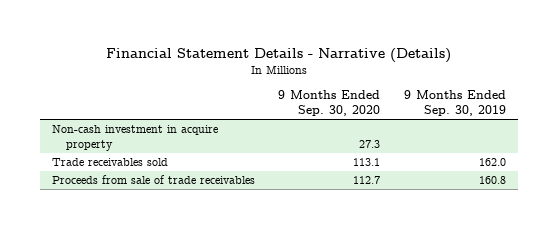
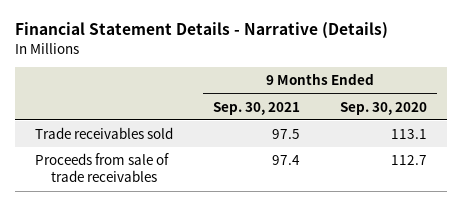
[404,90,507,117] 9 Months Ended Sep. 30, 2019 -> none
none -> [212,101,300,115] Sep. 30, 2021
[51,125,218,152] Non-cash investment in acquire property -> none

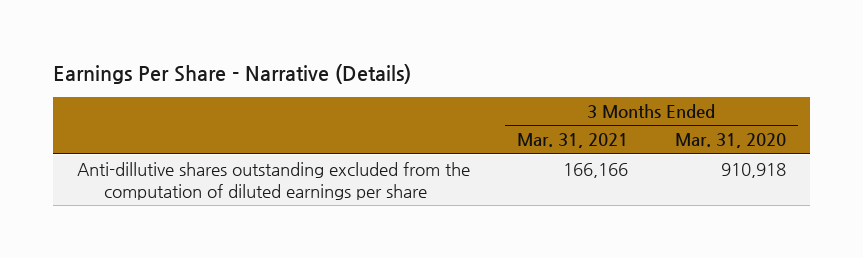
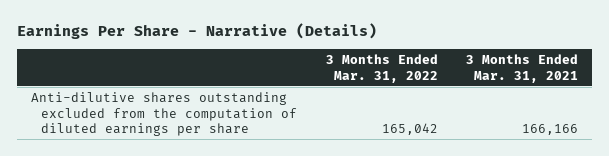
[675,133,787,149] Mar. 31, 2020 -> none
none -> [325,53,438,83] 3 Months Ended Mar. 31, 2022
[76,162,470,201] Anti-dillutive shares outstanding excluded from the computation of diluted earnings per share -> [30,91,298,137] Anti-dilutive shares outstanding excluded from the computation of diluted earnings per share

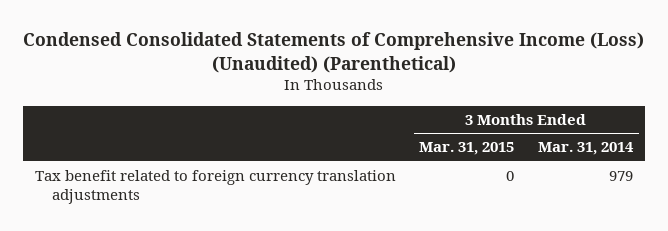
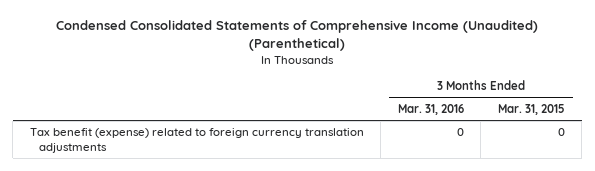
[22,32,644,74] Condensed Consolidated Statements of Comprehensive Income (Loss) (Unaudited) (Parenthetical) -> [56,20,539,52] Condensed Consolidated Statements of Comprehensive Income (Unaudited) (Parenthetical)
[538,142,635,156] Mar. 31, 2014 -> none
none -> [397,104,464,116] Mar. 31, 2016
[34,170,396,204] Tax benefit related to foreign currency translation adjustments -> [29,128,364,153] Tax benefit (expense) related to foreign currency translation adjustments

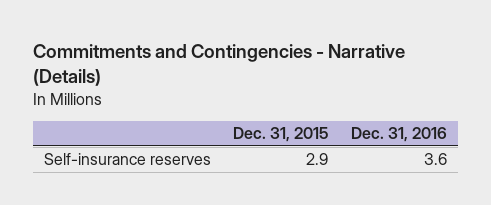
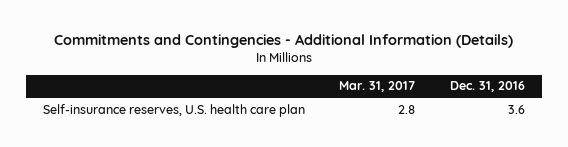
[33,44,406,87] Commitments and Contingencies - Narrative (Details) -> [53,34,513,49] Commitments and Contingencies - Additional Information (Details)
[233,127,329,143] Dec. 31, 2015 -> none
none -> [339,81,416,93] Mar. 31, 2017
[44,153,212,166] Self-insurance reserves -> [43,103,306,117] Self-insurance reserves, U.S. health care plan

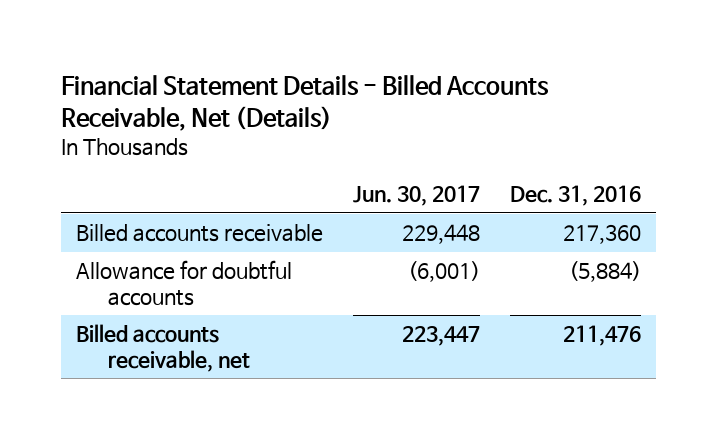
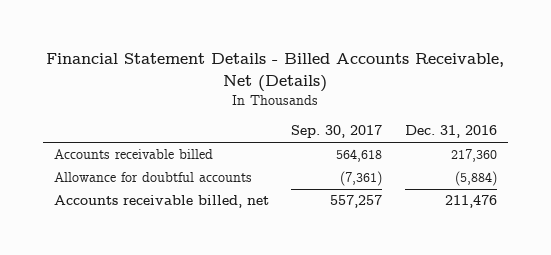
[353,185,481,207] Jun. 30, 2017 -> none
none -> [291,125,383,139] Sep. 30, 2017
[76,224,324,243] Billed accounts receivable -> [53,149,213,160] Accounts receivable billed
[76,324,251,372] Billed accounts receivable, net -> [53,195,269,209] Accounts receivable billed, net

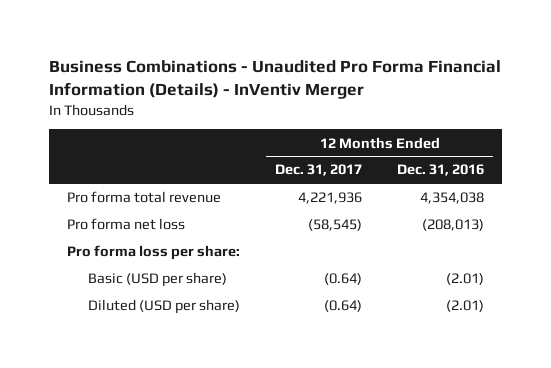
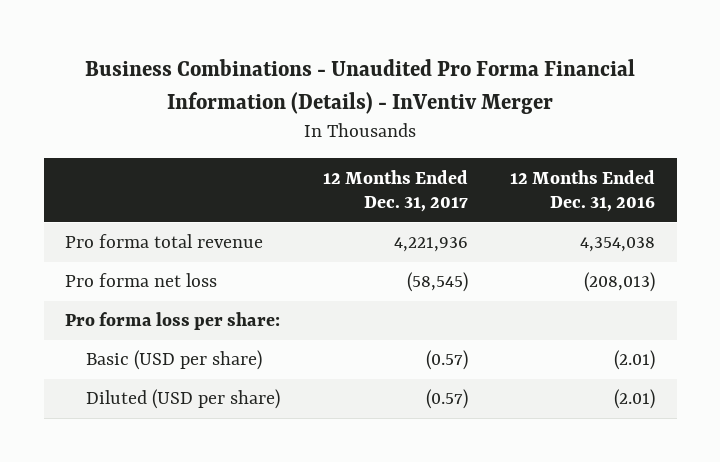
[324,273,363,286] (0.64) -> [425,350,468,371] (0.57)
[324,300,363,313] (0.64) -> [425,389,468,410] (0.57)

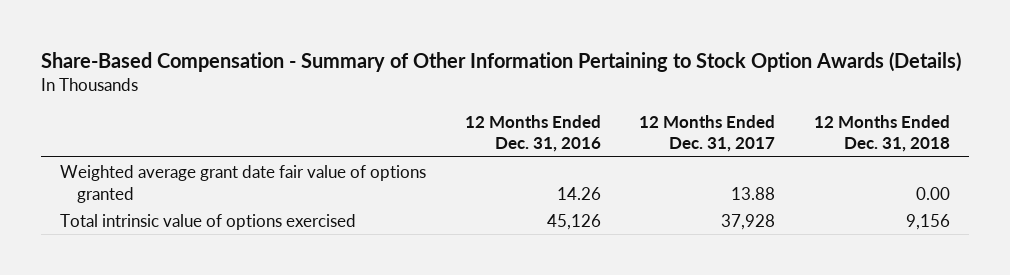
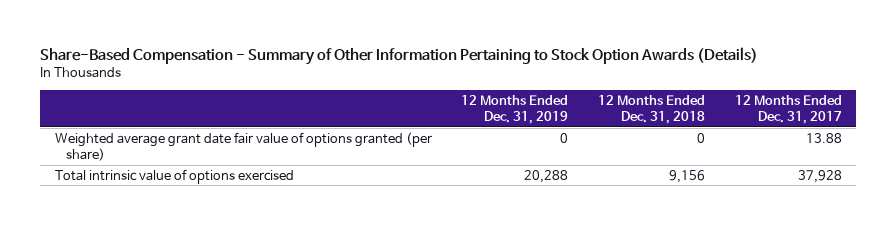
[464,114,601,153] 12 Months Ended Dec. 31, 2016 -> none
none -> [461,94,569,125] 12 Months Ended Dec. 31, 2019
[60,164,427,203] Weighted average grant date fair value of options granted -> [54,131,432,162] Weighted average grant date fair value of options granted (per share)
[915,186,950,200] 0.00 -> [696,132,705,143] 0

